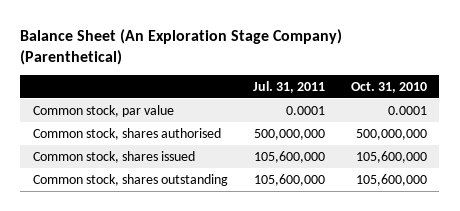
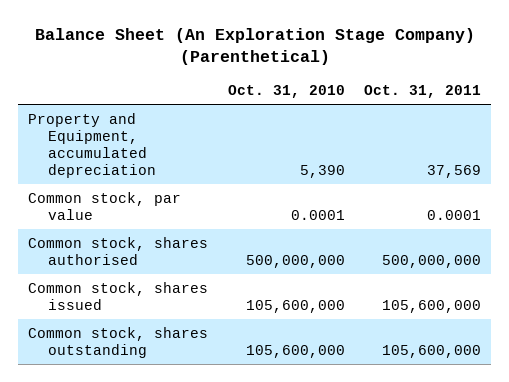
[253,80,326,93] Jul. 31, 2011 -> none
none -> [364,85,482,99] Oct. 31, 2011
none -> [27,112,157,179] Property and Equipment, accumulated depreciation

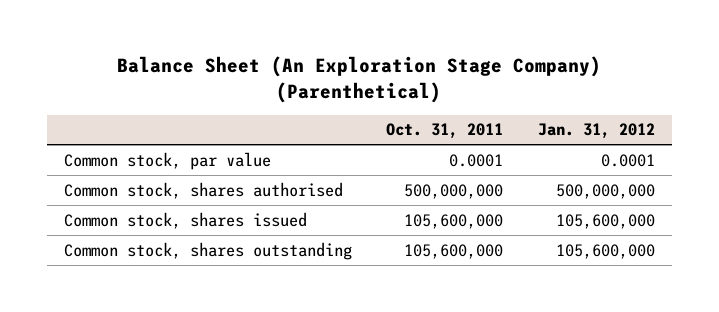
[227,85,345,99] Oct. 31, 2010 -> none
none -> [537,123,655,140] Jan. 31, 2012
[27,112,157,179] Property and Equipment, accumulated depreciation -> none

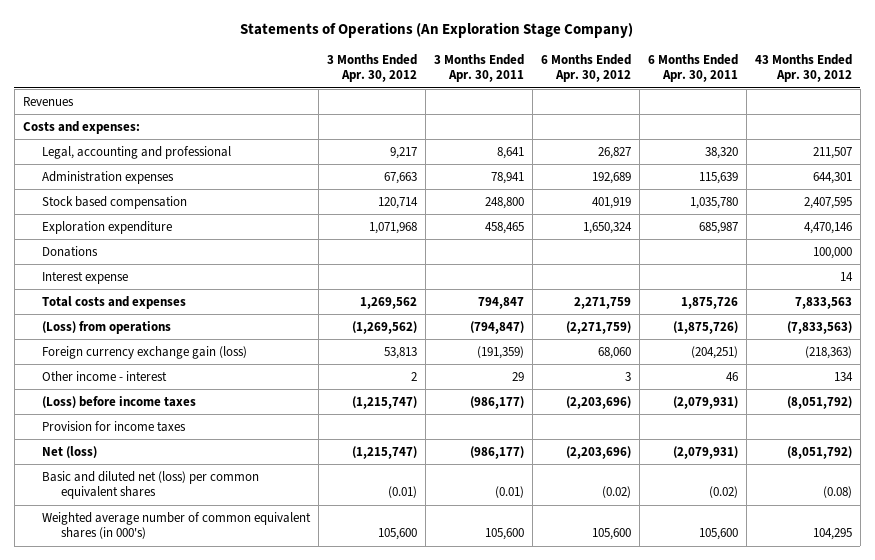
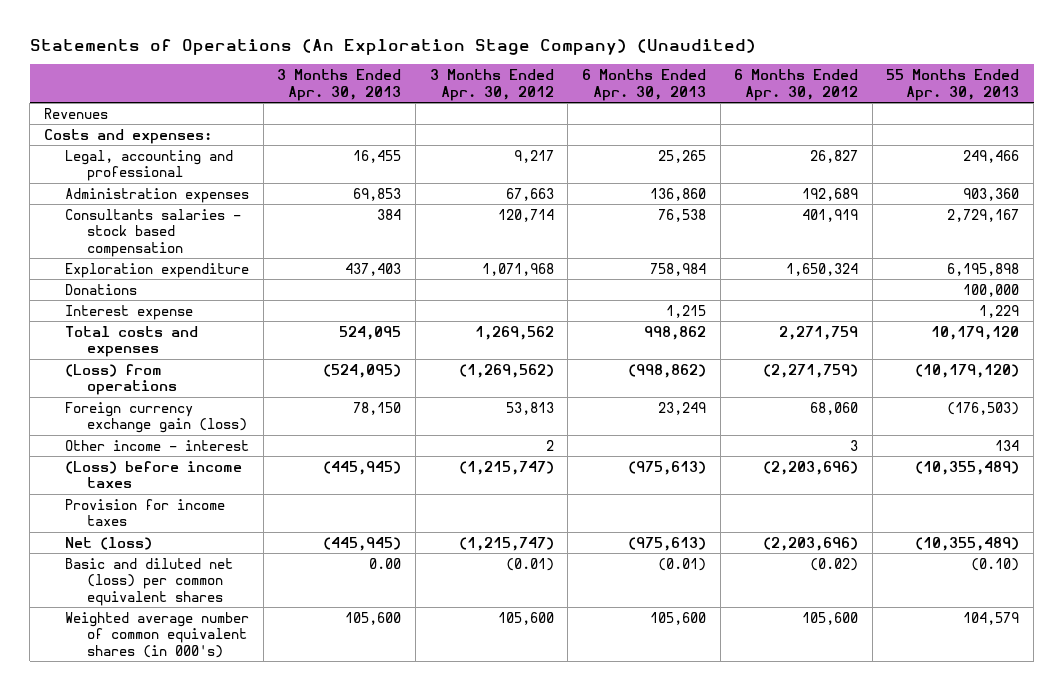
[240,22,634,39] Statements of Operations (An Exploration Stage Company) -> [29,38,756,55] Statements of Operations (An Exploration Stage Company) (Unaudited)
[433,53,524,83] 3 Months Ended Apr. 30, 2011 -> none
[647,53,738,83] 6 Months Ended Apr. 30, 2011 -> none
[754,53,852,83] 43 Months Ended Apr. 30, 2012 -> none
none -> [277,69,402,101] 3 Months Ended Apr. 30, 2013
none -> [581,69,706,101] 6 Months Ended Apr. 30, 2013
none -> [886,69,1020,101] 55 Months Ended Apr. 30, 2013
[41,195,187,209] Stock based compensation -> [65,208,242,258] Consultants salaries - stock based compensation

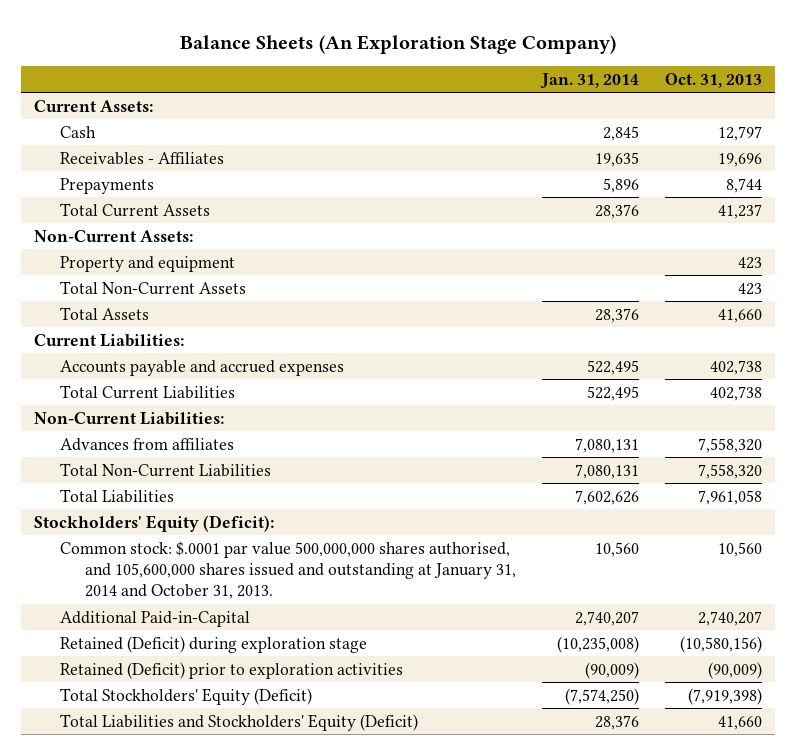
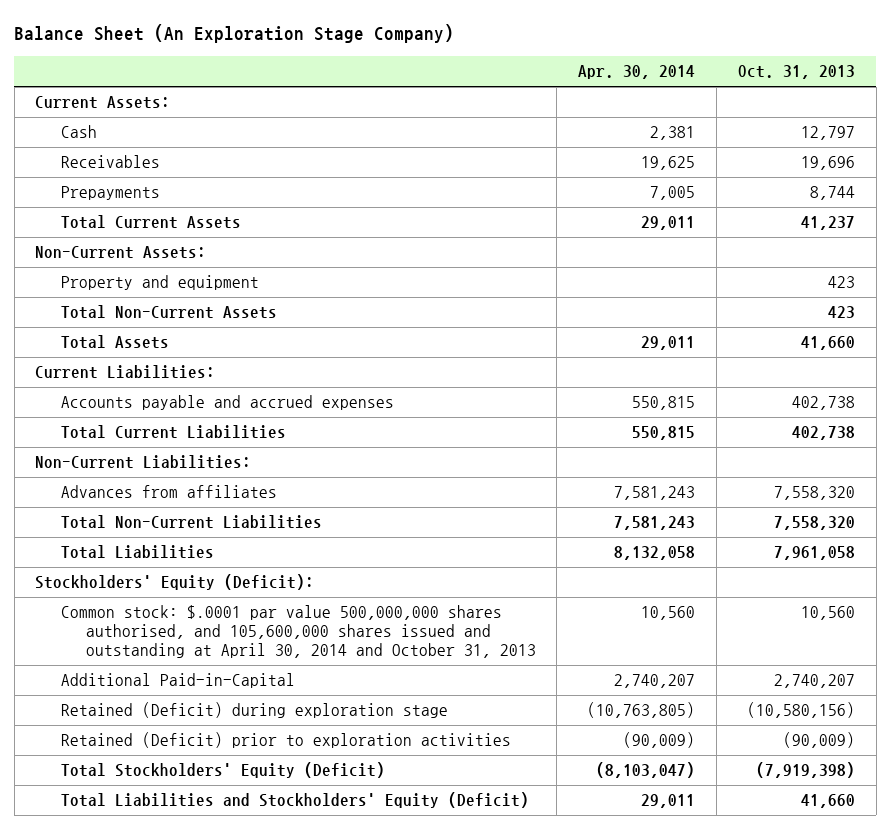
[180,34,617,54] Balance Sheets (An Exploration Stage Company) -> [14,24,455,44] Balance Sheet (An Exploration Stage Company)
[540,73,640,90] Jan. 31, 2014 -> none
none -> [578,65,696,80] Apr. 30, 2014
[59,151,224,165] Receivables - Affiliates -> [60,155,160,169] Receivables
[59,540,517,600] Common stock: $.0001 par value 500,000,000 shares authorised, and 105,600,000 shares issued and outstanding at January 31, 2014 and October 31, 2013. -> [60,605,536,659] Common stock: $.0001 par value 500,000,000 shares authorised, and 105,600,000 shares issued and outstanding at April 30, 2014 and October 31, 2013

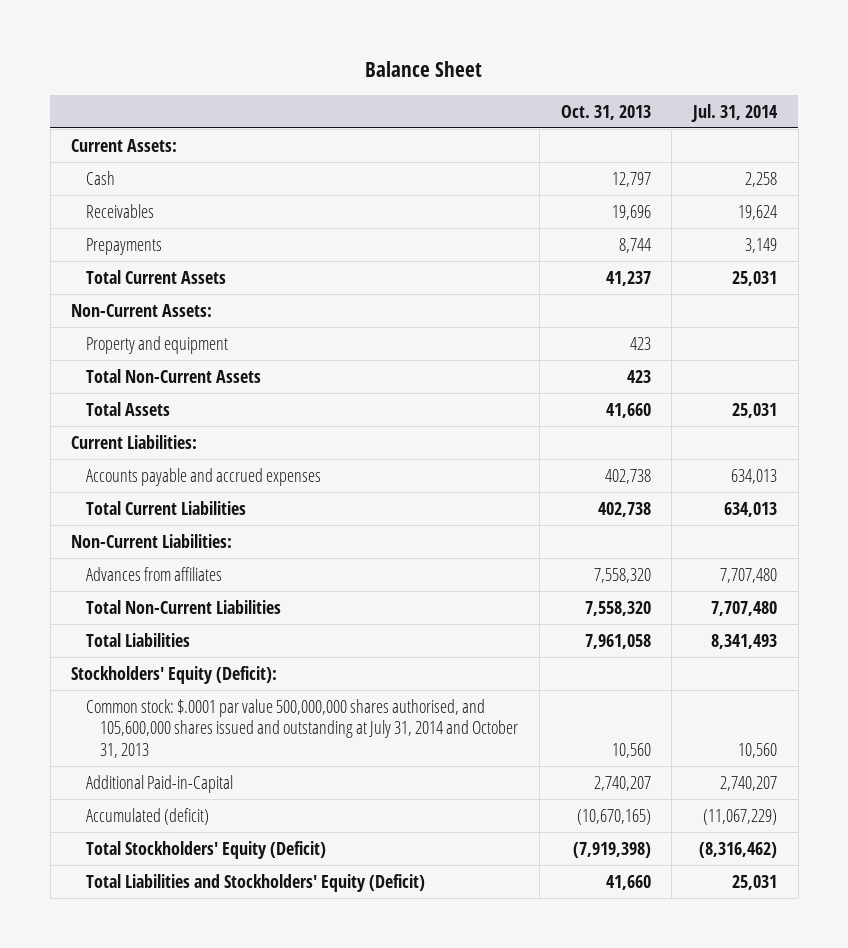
[14,24,455,44] Balance Sheet (An Exploration Stage Company) -> [365,61,483,78] Balance Sheet
[578,65,696,80] Apr. 30, 2014 -> none
none -> [690,103,778,122] Jul. 31, 2014
[60,605,536,659] Common stock: $.0001 par value 500,000,000 shares authorised, and 105,600,000 shares issued and outstanding at April 30, 2014 and October 31, 2013 -> [85,698,519,759] Common stock: $.0001 par value 500,000,000 shares authorised, and 105,600,000 shares issued and outstanding at July 31, 2014 and October 31, 2013
[60,702,448,719] Retained (Deficit) during exploration stage -> none
[60,732,511,749] Retained (Deficit) prior to exploration activities -> none
none -> [85,807,209,825] Accumulated (deficit)

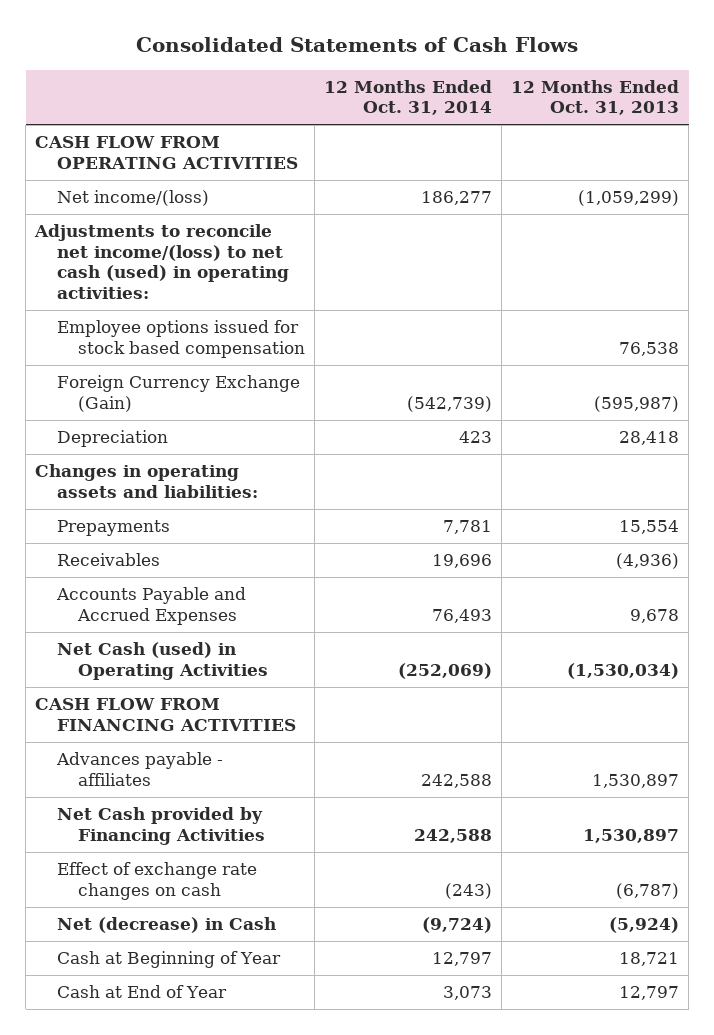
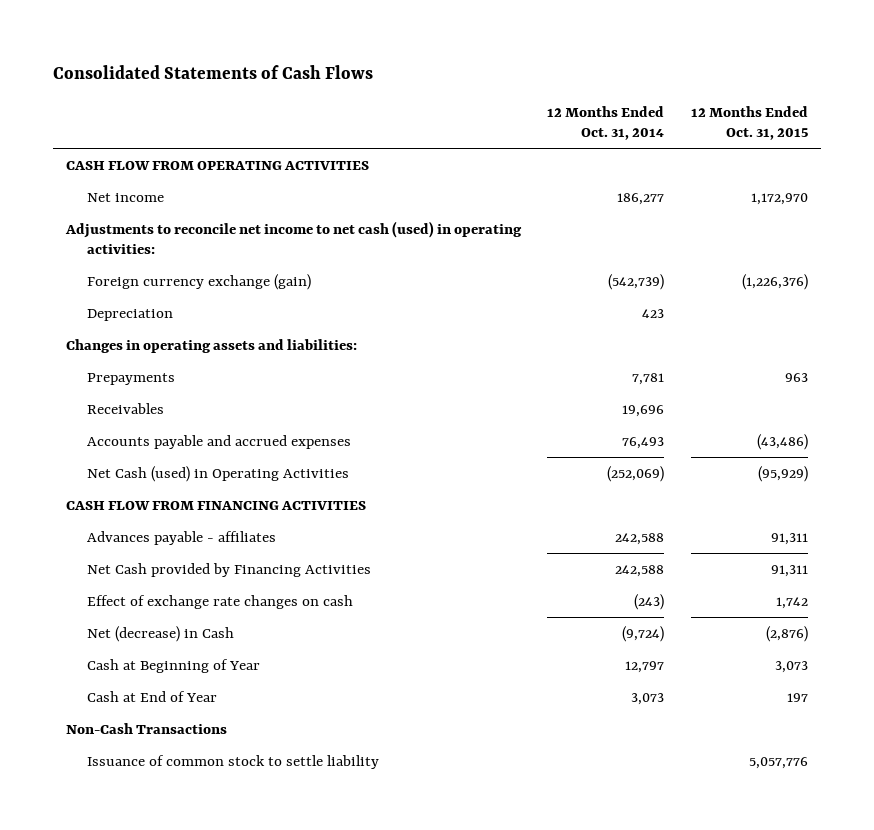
[511,79,680,116] 12 Months Ended Oct. 31, 2013 -> none
none -> [690,106,808,140] 12 Months Ended Oct. 31, 2015
[56,320,305,358] Employee options issued for stock based compensation -> none
[56,190,209,207] Net income/(loss) -> [87,192,165,202] Net income
[34,224,289,299] Adjustments to reconcile net income/(loss) to net cash (used) in operating activities: -> [65,220,523,254] Adjustments to reconcile net income to net cash (used) in operating activities:
[56,375,300,412] Foreign Currency Exchange (Gain) -> [87,273,312,290] Foreign currency exchange (gain)
[55,587,246,625] Accounts Payable and Accrued Expenses -> [87,434,352,449] Accounts payable and accrued expenses
none -> [66,722,228,734] Non-Cash Transactions
none -> [87,754,380,769] Issuance of common stock to settle liability

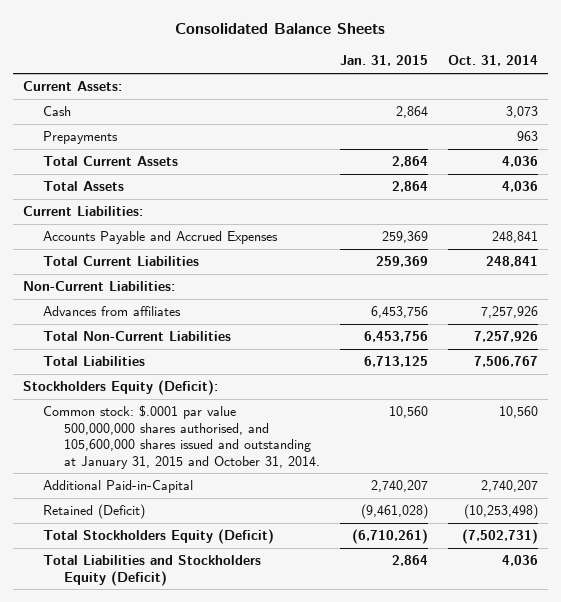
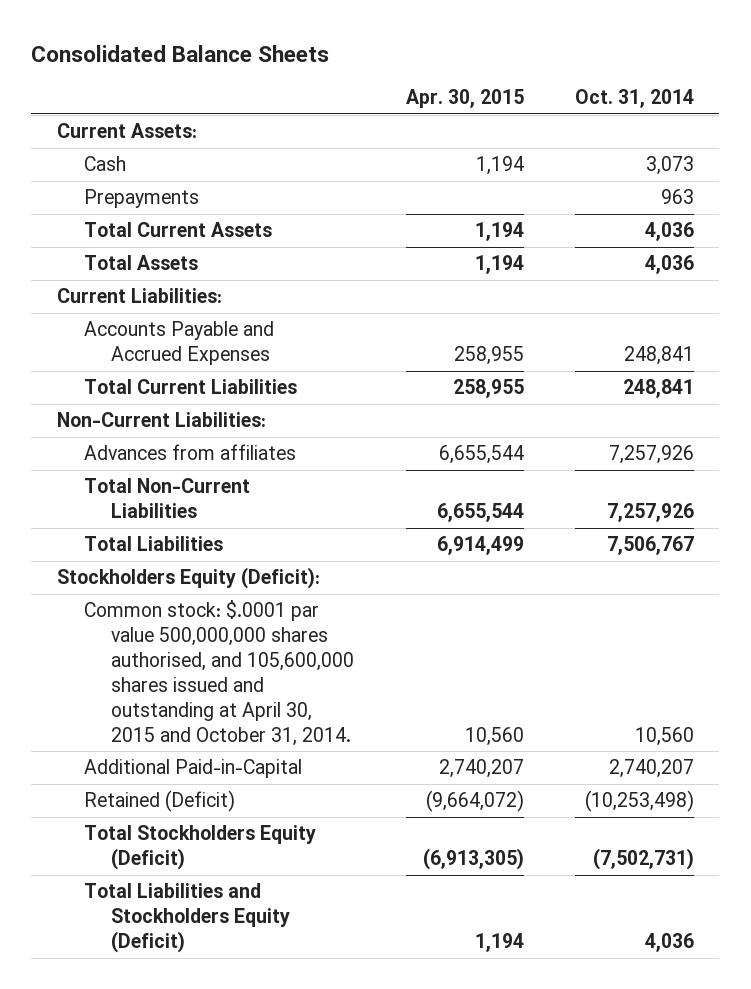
[339,55,428,67] Jan. 31, 2015 -> none
none -> [405,89,524,109] Apr. 30, 2015
[43,405,320,469] Common stock: $.0001 par value 500,000,000 shares authorised, and 105,600,000 shares issued and outstanding at January 31, 2015 and October 31, 2014. -> [84,600,355,746] Common stock: $.0001 par value 500,000,000 shares authorised, and 105,600,000 shares issued and outstanding at April 30, 2015 and October 31, 2014.

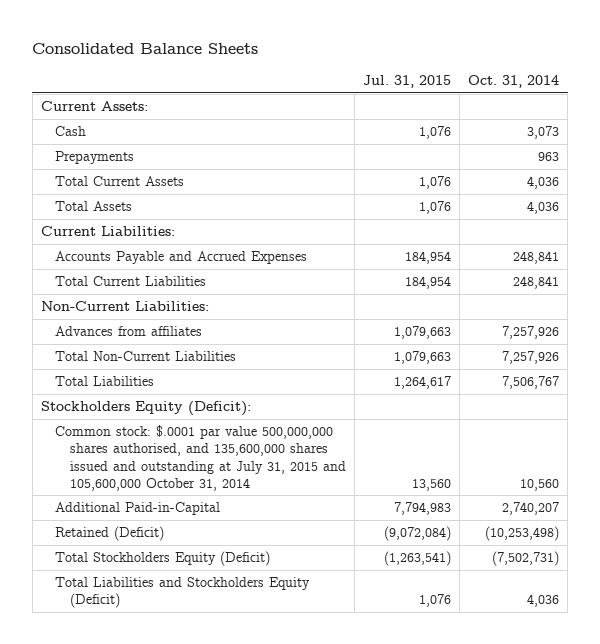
[405,89,524,109] Apr. 30, 2015 -> none
none -> [362,75,451,89] Jul. 31, 2015
[84,600,355,746] Common stock: $.0001 par value 500,000,000 shares authorised, and 105,600,000 shares issued and outstanding at April 30, 2015 and October 31, 2014. -> [55,425,346,491] Common stock: $.0001 par value 500,000,000 shares authorised, and 135,600,000 shares issued and outstanding at July 31, 2015 and 105,600,000 October 31, 2014

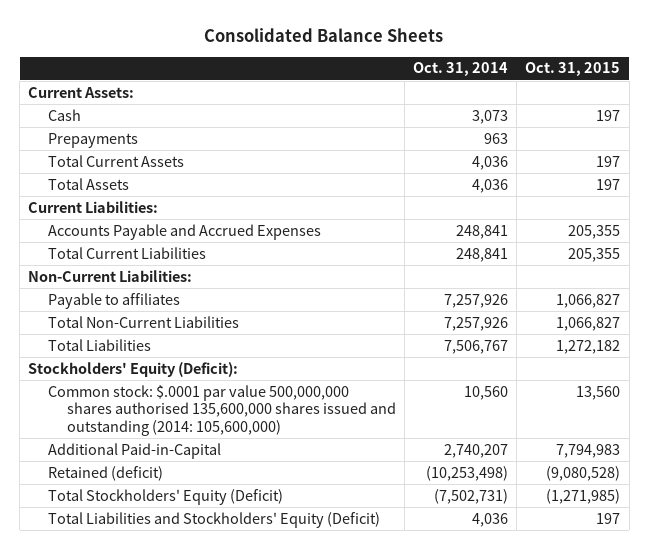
[362,75,451,89] Jul. 31, 2015 -> none
none -> [525,62,621,77] Oct. 31, 2015
[55,326,203,337] Advances from affiliates -> [47,292,180,309] Payable to affiliates
[40,401,251,417] Stockholders Equity (Deficit): -> [28,361,239,377] Stockholders' Equity (Deficit):
[55,425,346,491] Common stock: $.0001 par value 500,000,000 shares authorised, and 135,600,000 shares issued and outstanding at July 31, 2015 and 105,600,000 October 31, 2014 -> [47,384,397,436] Common stock: $.0001 par value 500,000,000 shares authorised 135,600,000 shares issued and outstanding (2014: 105,600,000)
[55,526,165,542] Retained (Deficit) -> [47,465,163,481] Retained (deficit)
[55,551,271,567] Total Stockholders Equity (Deficit) -> [47,488,283,505] Total Stockholders' Equity (Deficit)
[55,577,311,609] Total Liabilities and Stockholders Equity (Deficit) -> [47,511,380,528] Total Liabilities and Stockholders' Equity (Deficit)

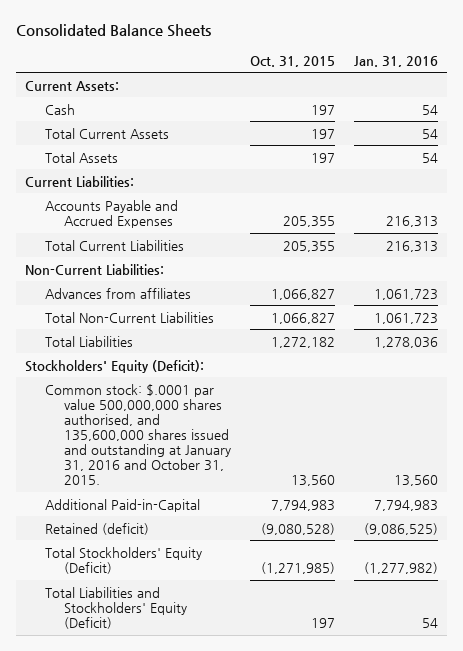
[413,62,509,77] Oct. 31, 2014 -> none
none -> [353,55,438,67] Jan. 31, 2016
[47,132,138,148] Prepayments -> none
[47,292,180,309] Payable to affiliates -> [44,287,191,299] Advances from affiliates
[47,384,397,436] Common stock: $.0001 par value 500,000,000 shares authorised 135,600,000 shares issued and outstanding (2014: 105,600,000) -> [44,383,232,486] Common stock: $.0001 par value 500,000,000 shares authorised, and 135,600,000 shares issued and outstanding at January 31, 2016 and October 31, 2015.

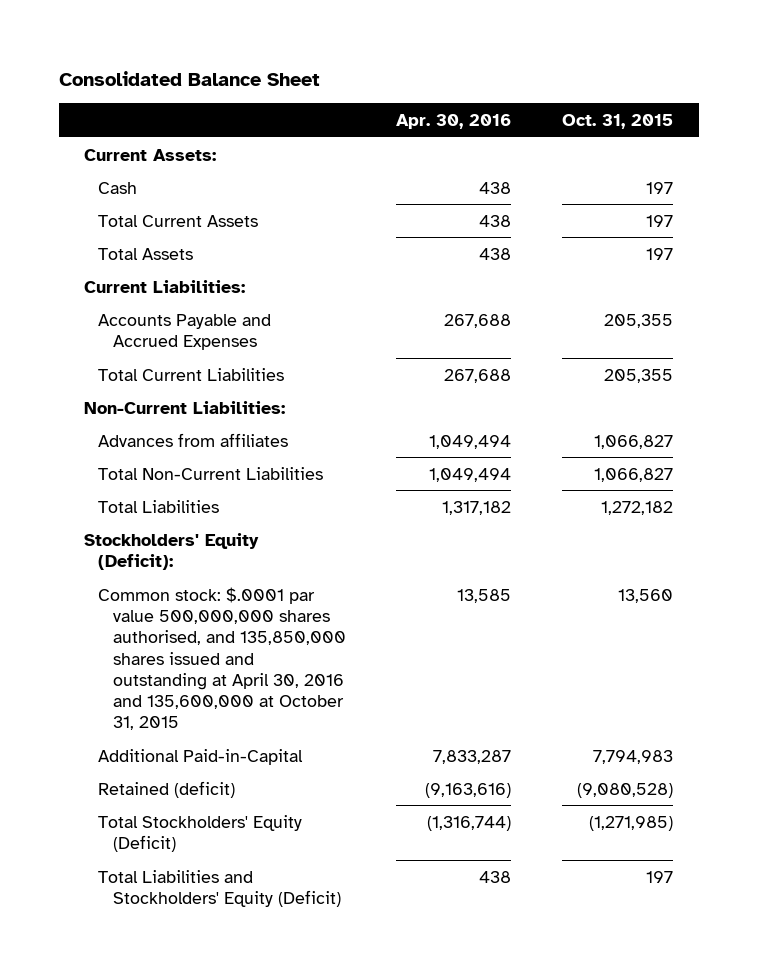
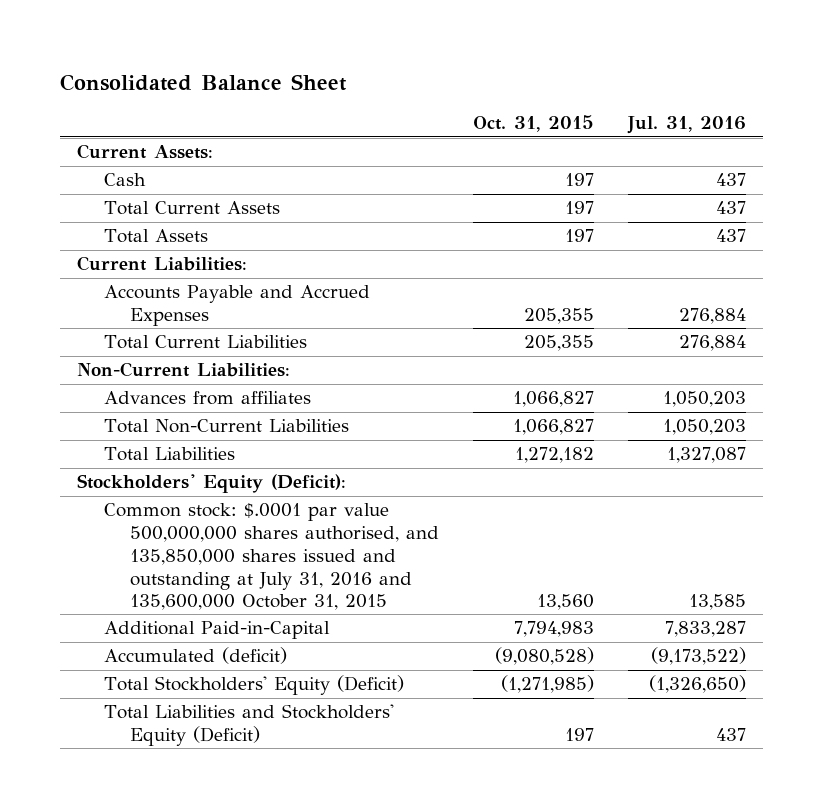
[396,113,512,129] Apr. 30, 2016 -> none
none -> [627,116,747,135] Jul. 31, 2016
[98,586,346,731] Common stock: $.0001 par value 500,000,000 shares authorised, and 135,850,000 shares issued and outstanding at April 30, 2016 and 135,600,000 at October 31, 2015 -> [103,503,439,611] Common stock: $.0001 par value 500,000,000 shares authorised, and 135,850,000 shares issued and outstanding at July 31, 2016 and 135,600,000 October 31, 2015
[98,780,236,798] Retained (deficit) -> [103,647,287,665] Accumulated (deficit)

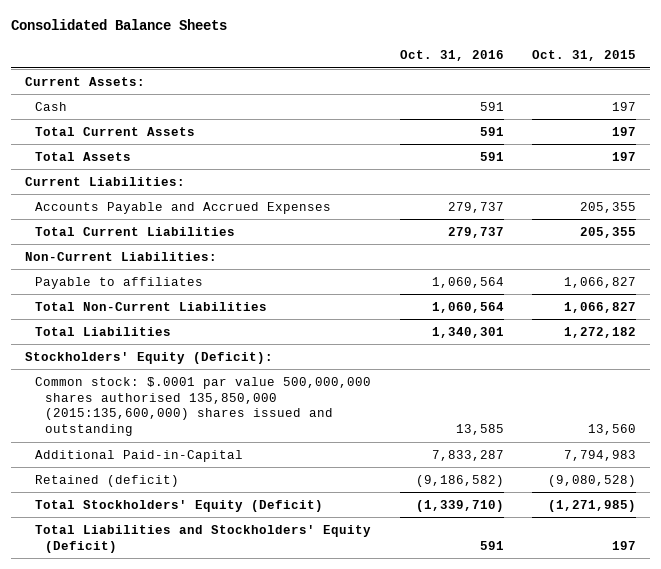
[60,73,348,91] Consolidated Balance Sheet -> [10,18,227,30] Consolidated Balance Sheets
[627,116,747,135] Jul. 31, 2016 -> none
none -> [399,50,504,62] Oct. 31, 2016
[103,391,311,406] Advances from affiliates -> [35,276,204,289] Payable to affiliates
[103,503,439,611] Common stock: $.0001 par value 500,000,000 shares authorised, and 135,850,000 shares issued and outstanding at July 31, 2016 and 135,600,000 October 31, 2015 -> [35,376,372,436] Common stock: $.0001 par value 500,000,000 shares authorised 135,850,000 (2015:135,600,000) shares issued and outstanding
[103,647,287,665] Accumulated (deficit) -> [35,474,180,487] Retained (deficit)

